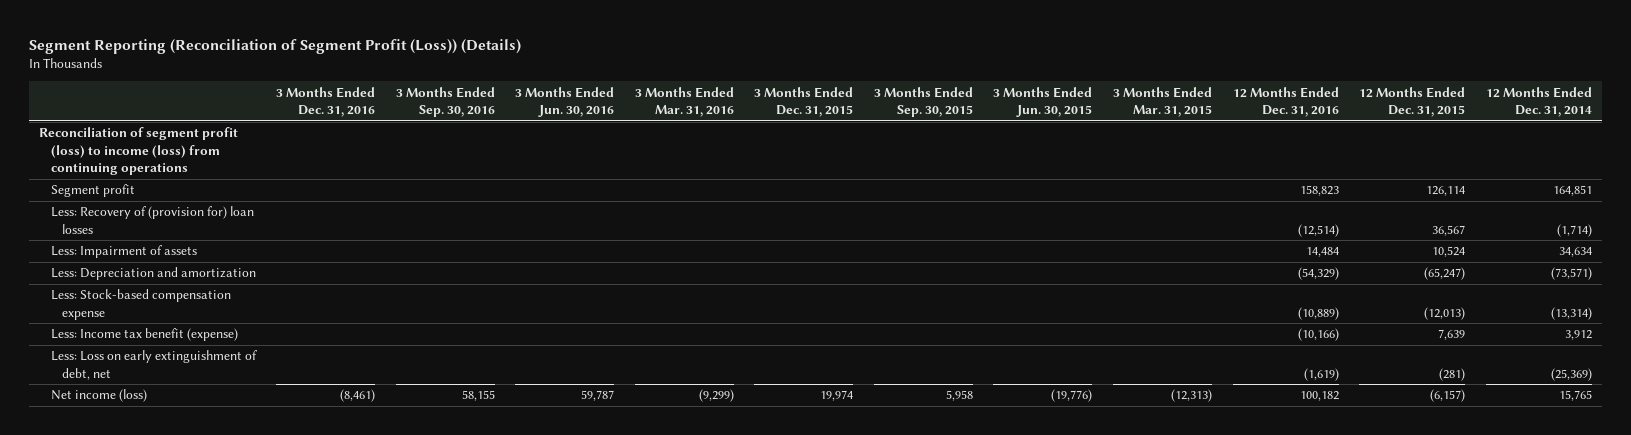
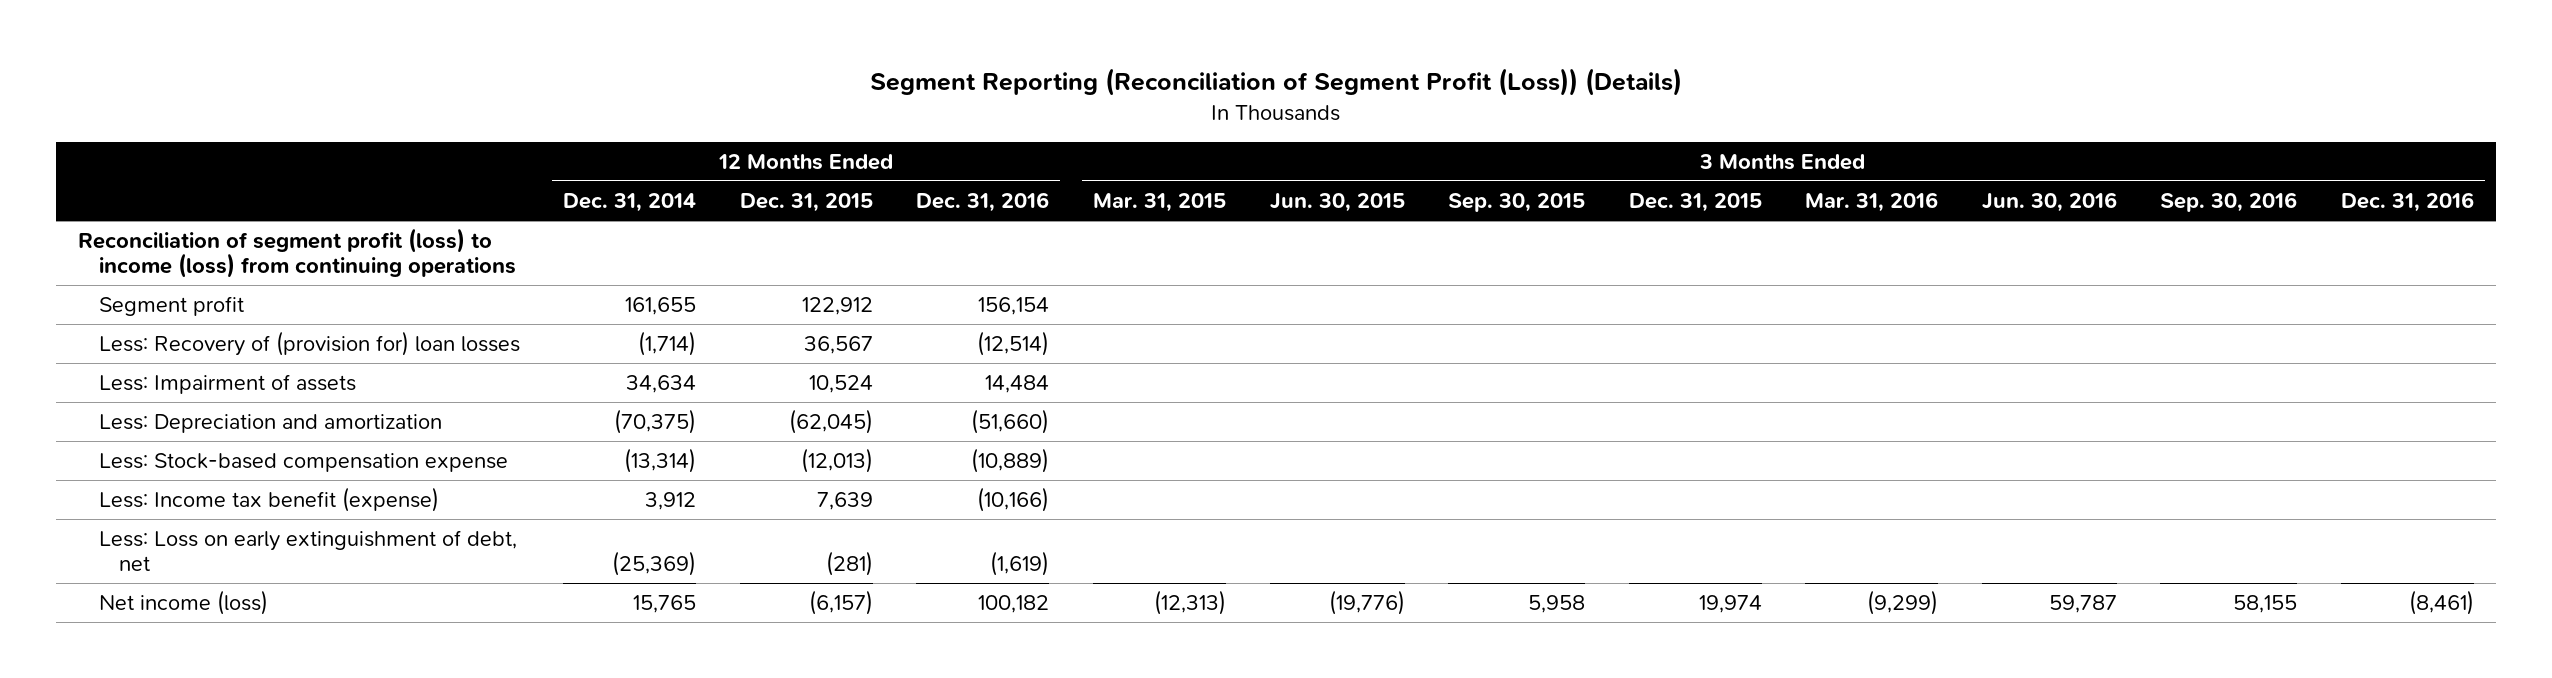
[1299,185,1339,197] 158,823 -> [978,297,1050,316] 156,154
[1426,186,1466,197] 126,114 -> [801,297,873,316] 122,912
[1552,185,1592,197] 164,851 -> [625,297,697,316] 161,655
[1297,267,1339,281] (54,329) -> [971,409,1050,435] (51,660)
[1424,267,1466,281] (65,247) -> [788,409,873,435] (62,045)
[1550,267,1592,281] (73,571) -> [614,409,697,435] (70,375)

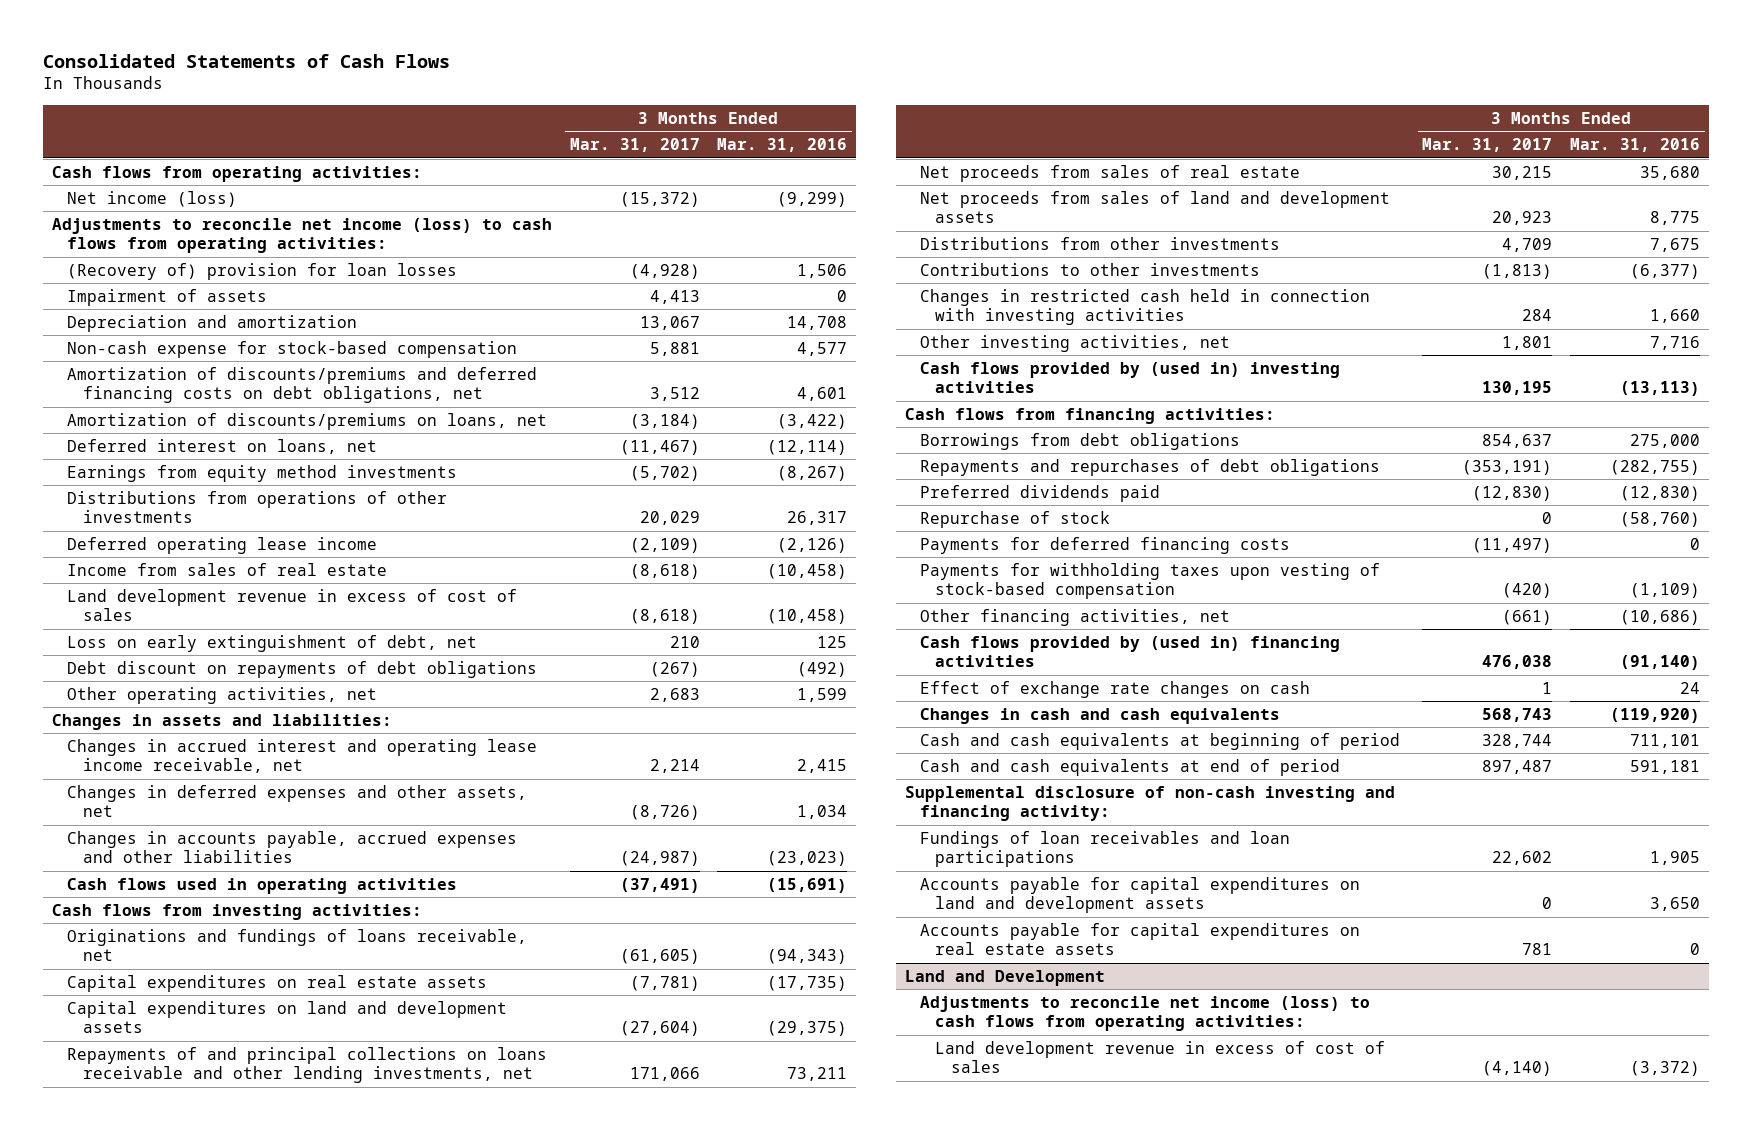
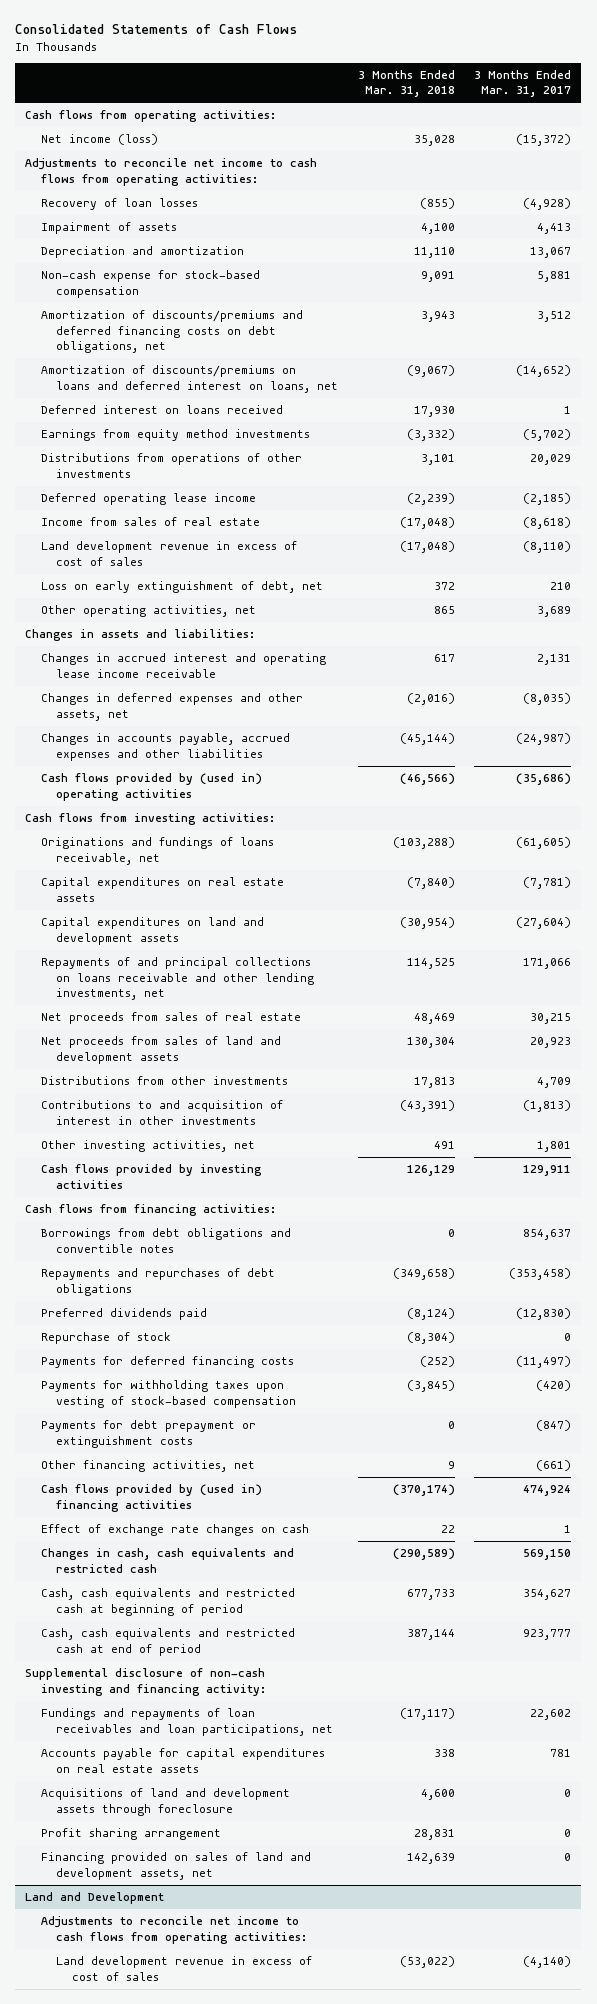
[717,138,848,153] Mar. 31, 2016 -> none
none -> [357,70,455,98] 3 Months Ended Mar. 31, 2018
[51,217,552,254] Adjustments to reconcile net income (loss) to cash flows from operating activities: -> [25,158,318,186] Adjustments to reconcile net income to cash flows from operating activities:
[67,262,458,280] (Recovery of) provision for loan losses -> [40,198,198,211] Recovery of loan losses
[67,412,548,430] Amortization of discounts/premiums on loans, net -> [40,365,339,393] Amortization of discounts/premiums on loans and deferred interest on loans, net
[629,413,700,429] (3,184) -> [516,365,572,378] (14,652)
[67,438,378,454] Deferred interest on loans, net -> [40,405,283,415] Deferred interest on loans received
[619,439,700,455] (11,467) -> [564,406,572,415] 1
[629,537,700,553] (2,109) -> [523,493,572,506] (2,185)
[629,609,700,625] (8,618) -> [523,541,572,554] (8,110)
[67,660,538,678] Debt discount on repayments of debt obligations -> none
[649,687,700,702] 2,683 -> [537,606,572,618] 3,689
[67,738,538,774] Changes in accrued interest and operating lease income receivable, net -> [40,653,326,678] Changes in accrued interest and operating lease income receivable
[649,759,700,774] 2,214 -> [537,654,572,666] 2,131
[629,805,700,821] (8,726) -> [523,693,572,706] (8,035)
[67,877,458,894] Cash flows used in operating activities -> [40,773,262,801] Cash flows provided by (used in) operating activities
[619,877,700,893] (37,491) -> [516,773,572,786] (35,686)
[920,288,1371,326] Changes in restricted cash held in connection with investing activities -> none
[920,262,1261,276] Contributions to other investments -> [40,1100,283,1125] Contributions to and acquisition of interest in other investments
[920,361,1341,394] Cash flows provided by (used in) investing activities -> [40,1164,262,1189] Cash flows provided by investing activities
[1482,381,1553,396] 130,195 -> [523,1165,572,1177] 129,911
[920,432,1241,450] Borrowings from debt obligations -> [40,1228,291,1253] Borrowings from debt obligations and convertible notes
[1462,459,1553,475] (353,191) -> [509,1268,572,1281] (353,458)
none -> [40,1420,256,1448] Payments for debt prepayment or extinguishment costs
[1482,655,1553,670] 476,038 -> [523,1485,572,1497] 474,924
[920,707,1281,724] Changes in cash and cash equivalents -> [40,1548,294,1573] Changes in cash, cash equivalents and restricted cash
[1482,707,1553,722] 568,743 -> [523,1549,572,1561] 569,150
[920,732,1401,750] Cash and cash equivalents at beginning of period -> [40,1588,295,1616] Cash, cash equivalents and restricted cash at beginning of period
[1482,733,1553,748] 328,744 -> [523,1589,572,1601] 354,627
[920,758,1341,776] Cash and cash equivalents at end of period -> [40,1628,295,1656] Cash, cash equivalents and restricted cash at end of period
[1482,759,1553,774] 897,487 -> [523,1629,572,1641] 923,777
[920,876,1361,914] Accounts payable for capital expenditures on land and development assets -> none
[920,830,1291,868] Fundings of loan receivables and loan participations -> [40,1708,334,1736] Fundings and repayments of loan receivables and loan participations, net
none -> [40,1788,290,1816] Acquisitions of land and development assets through foreclosure
none -> [40,1828,221,1841] Profit sharing arrangement
none -> [40,1852,311,1880] Financing provided on sales of land and development assets, net
[920,995,1371,1032] Adjustments to reconcile net income (loss) to cash flows from operating activities: -> [40,1916,308,1944] Adjustments to reconcile net income to cash flows from operating activities:

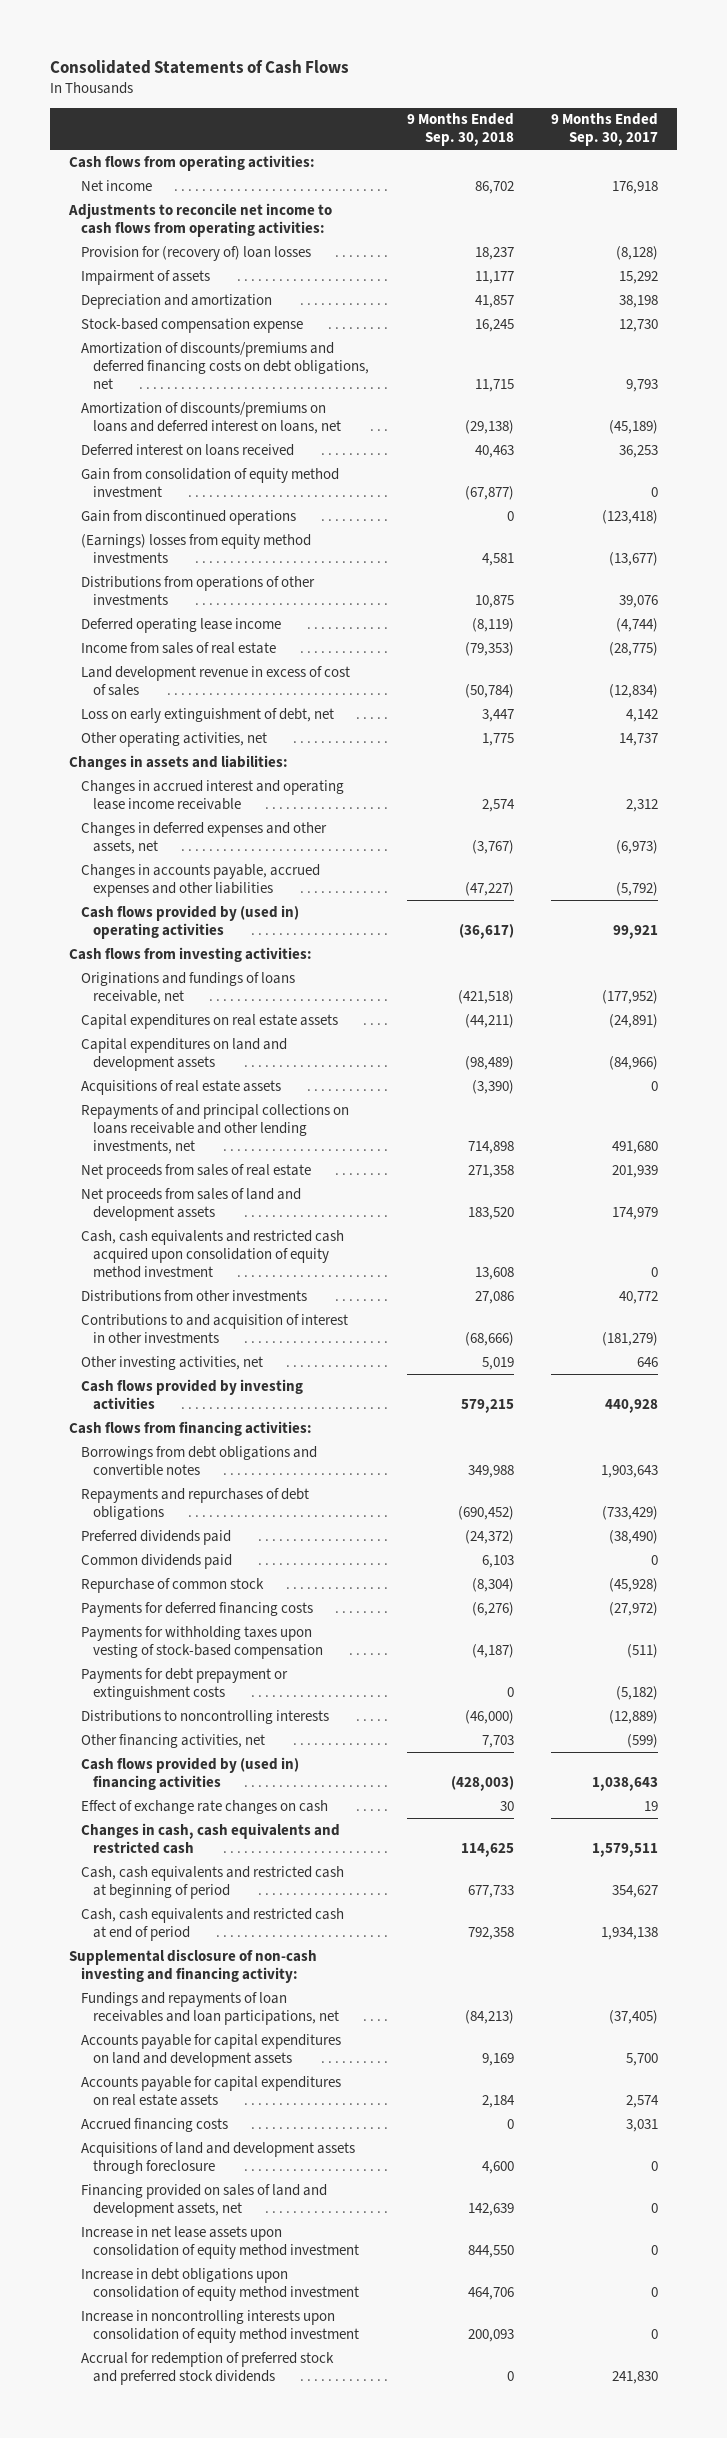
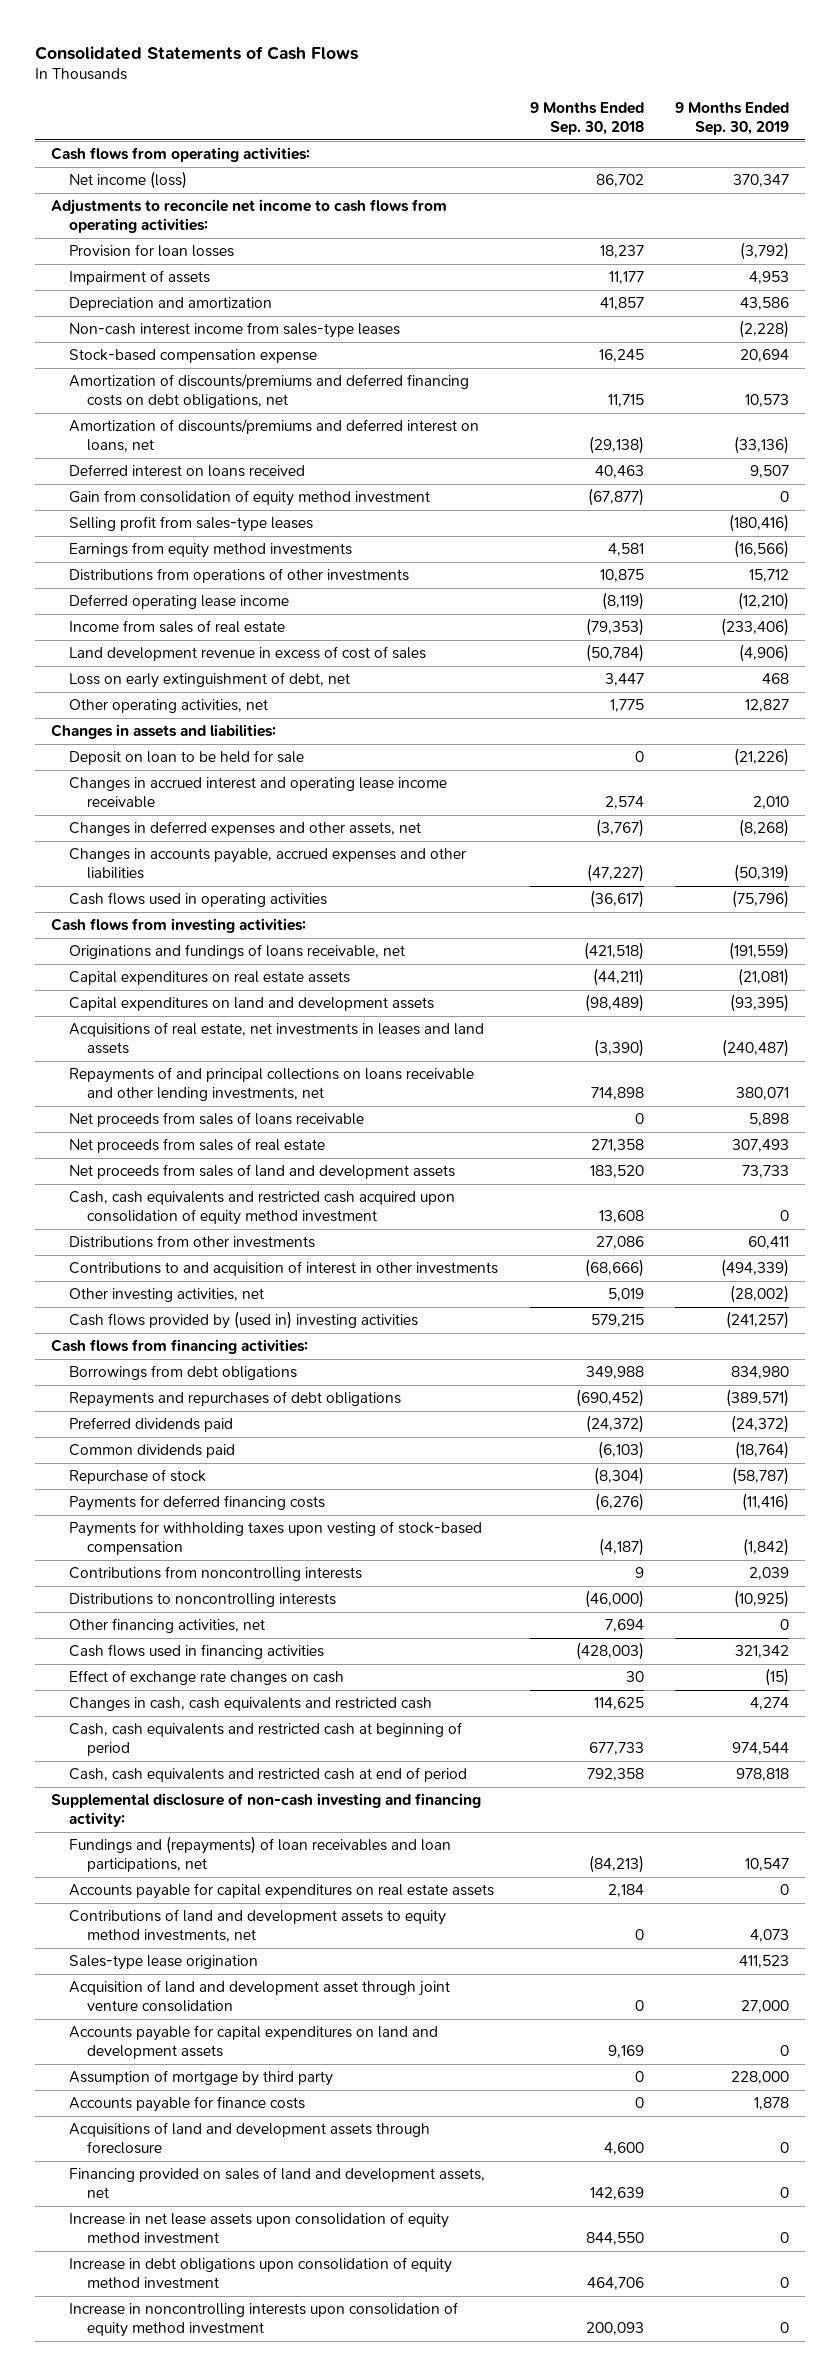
[551,113,659,147] 9 Months Ended Sep. 30, 2017 -> none
none -> [675,102,790,135] 9 Months Ended Sep. 30, 2019
[80,179,152,191] Net income -> [68,171,187,190] Net income (loss)
[80,245,311,261] Provision for (recovery of) loan losses -> [68,244,234,258] Provision for loan losses
none -> [68,322,400,339] Non-cash interest income from sales-type leases
[80,401,342,434] Amortization of discounts/premiums on loans and deferred interest on loans, net -> [68,419,479,453] Amortization of discounts/premiums and deferred interest on loans, net
[80,509,296,525] Gain from discontinued operations -> none
none -> [68,516,313,533] Selling profit from sales-type leases
[80,533,311,563] (Earnings) losses from equity method investments -> [68,542,352,559] Earnings from equity method investments
none -> [68,750,304,766] Deposit on loan to be held for sale
[80,904,299,939] Cash flows provided by (used in) operating activities -> [68,892,327,908] Cash flows used in operating activities
[80,1079,281,1095] Acquisitions of real estate assets -> [68,1022,484,1055] Acquisitions of real estate, net investments in leases and land assets
none -> [68,1112,364,1128] Net proceeds from sales of loans receivable
[80,1378,303,1410] Cash flows provided by investing activities -> [68,1311,418,1330] Cash flows provided by (used in) investing activities
[80,1445,317,1476] Borrowings from debt obligations and convertible notes -> [68,1365,297,1381] Borrowings from debt obligations
[481,1554,514,1568] 6,103 -> [597,1441,644,1460] (6,103)
[80,1577,264,1593] Repurchase of common stock -> [68,1469,206,1485] Repurchase of stock
[80,1667,288,1700] Payments for debt prepayment or extinguishment costs -> none
none -> [68,1566,362,1582] Contributions from noncontrolling interests
[481,1734,514,1748] 7,703 -> [604,1619,644,1633] 7,694
[80,1756,299,1790] Cash flows provided by (used in) financing activities -> [68,1644,324,1660] Cash flows used in financing activities
[80,1991,340,2025] Fundings and repayments of loan receivables and loan participations, net -> [68,1836,451,1873] Fundings and (repayments) of loan receivables and loan participations, net
[80,2117,228,2132] Accrued financing costs -> none
none -> [68,1909,446,1943] Contributions of land and development assets to equity method investments, net
none -> [68,1955,258,1971] Sales-type lease origination
none -> [68,1980,450,2013] Acquisition of land and development asset through joint venture consolidation
[80,2033,341,2067] Accounts payable for capital expenditures on land and development assets -> [68,2025,438,2060] Accounts payable for capital expenditures on land and development assets
none -> [68,2070,333,2087] Assumption of mortgage by third party
none -> [68,2096,305,2113] Accounts payable for finance costs
[80,2351,334,2385] Accrual for redemption of preferred stock and preferred stock dividends -> none

